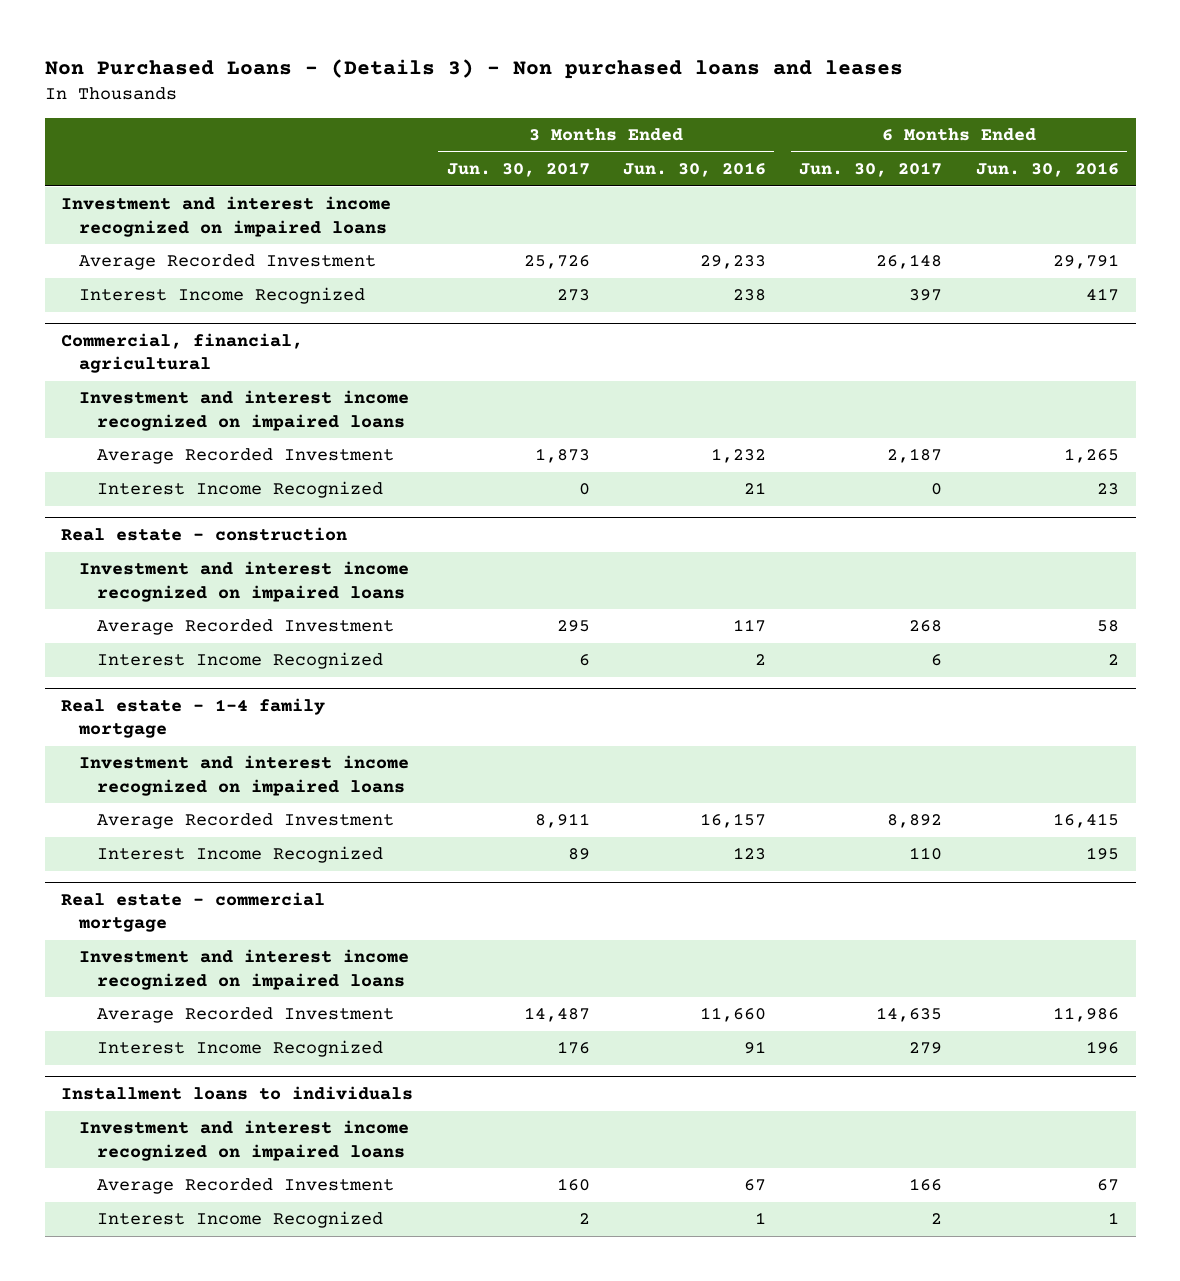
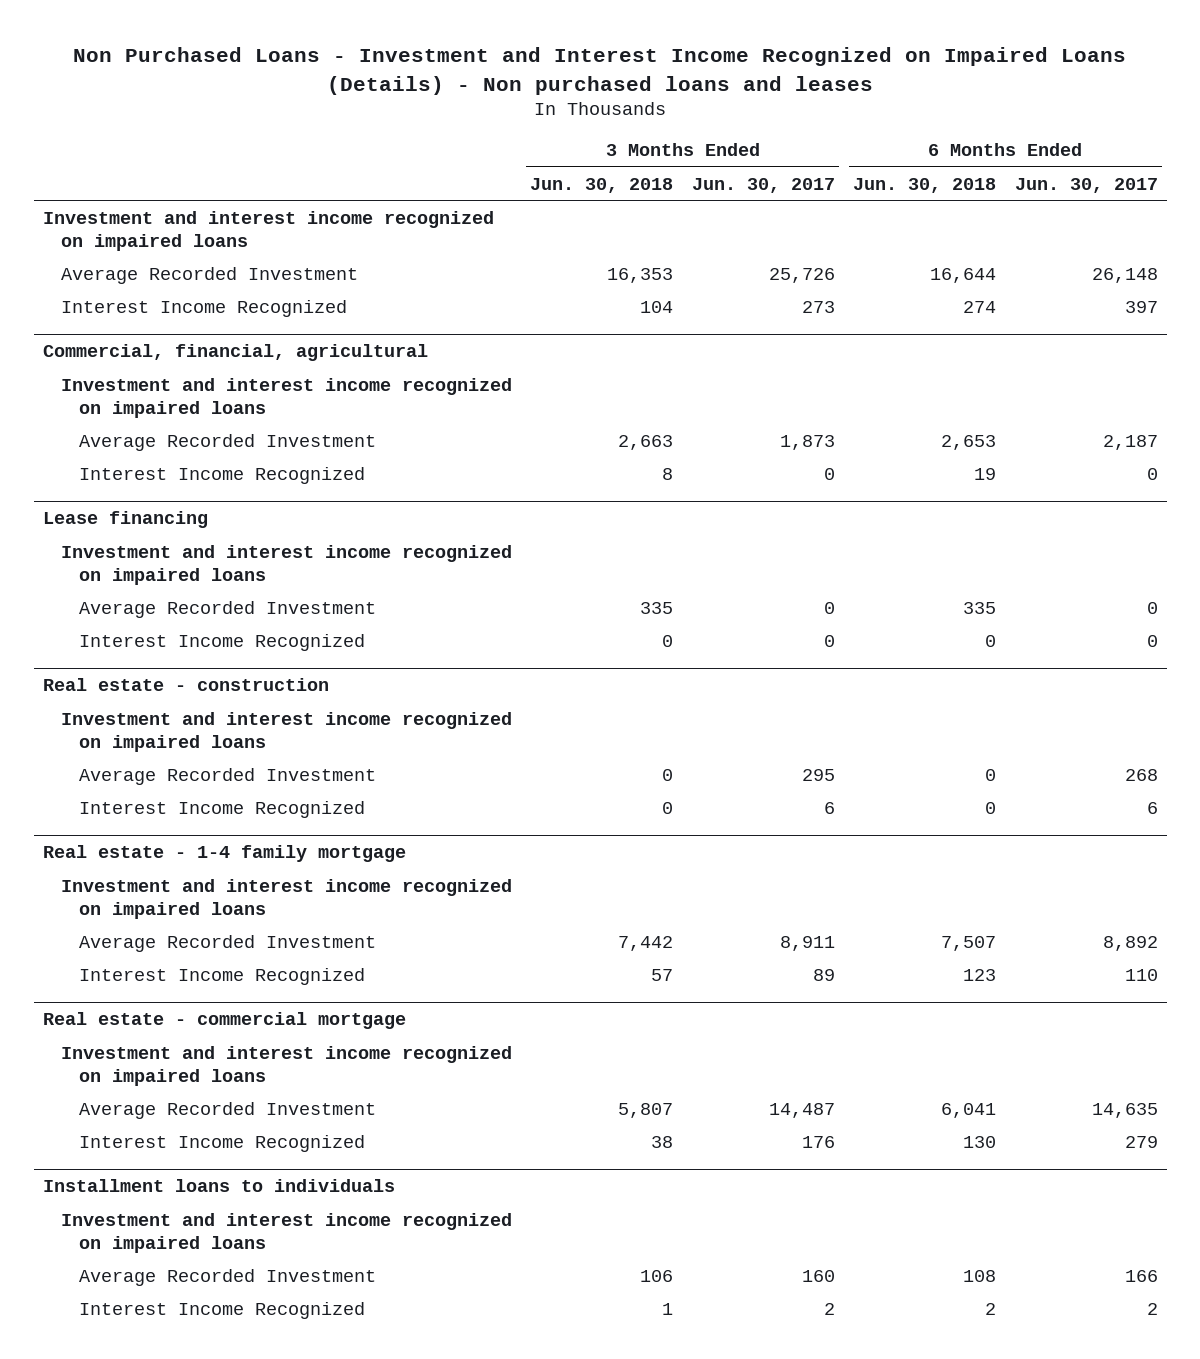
[44,58,903,79] Non Purchased Loans - (Details 3) - Non purchased loans and leases -> [73,47,1127,95] Non Purchased Loans - Investment and Interest Income Recognized on Impaired Loans (Details) - Non purchased loans and leases
[623,162,767,178] Jun. 30, 2016 -> none
[975,162,1119,178] Jun. 30, 2016 -> none
none -> [530,177,674,193] Jun. 30, 2018
none -> [853,177,997,193] Jun. 30, 2018
none -> [42,511,208,529] Lease financing
none -> [60,544,512,585] Investment and interest income recognized on impaired loans
none -> [79,600,377,618] Average Recorded Investment
none -> [79,633,366,651] Interest Income Recognized

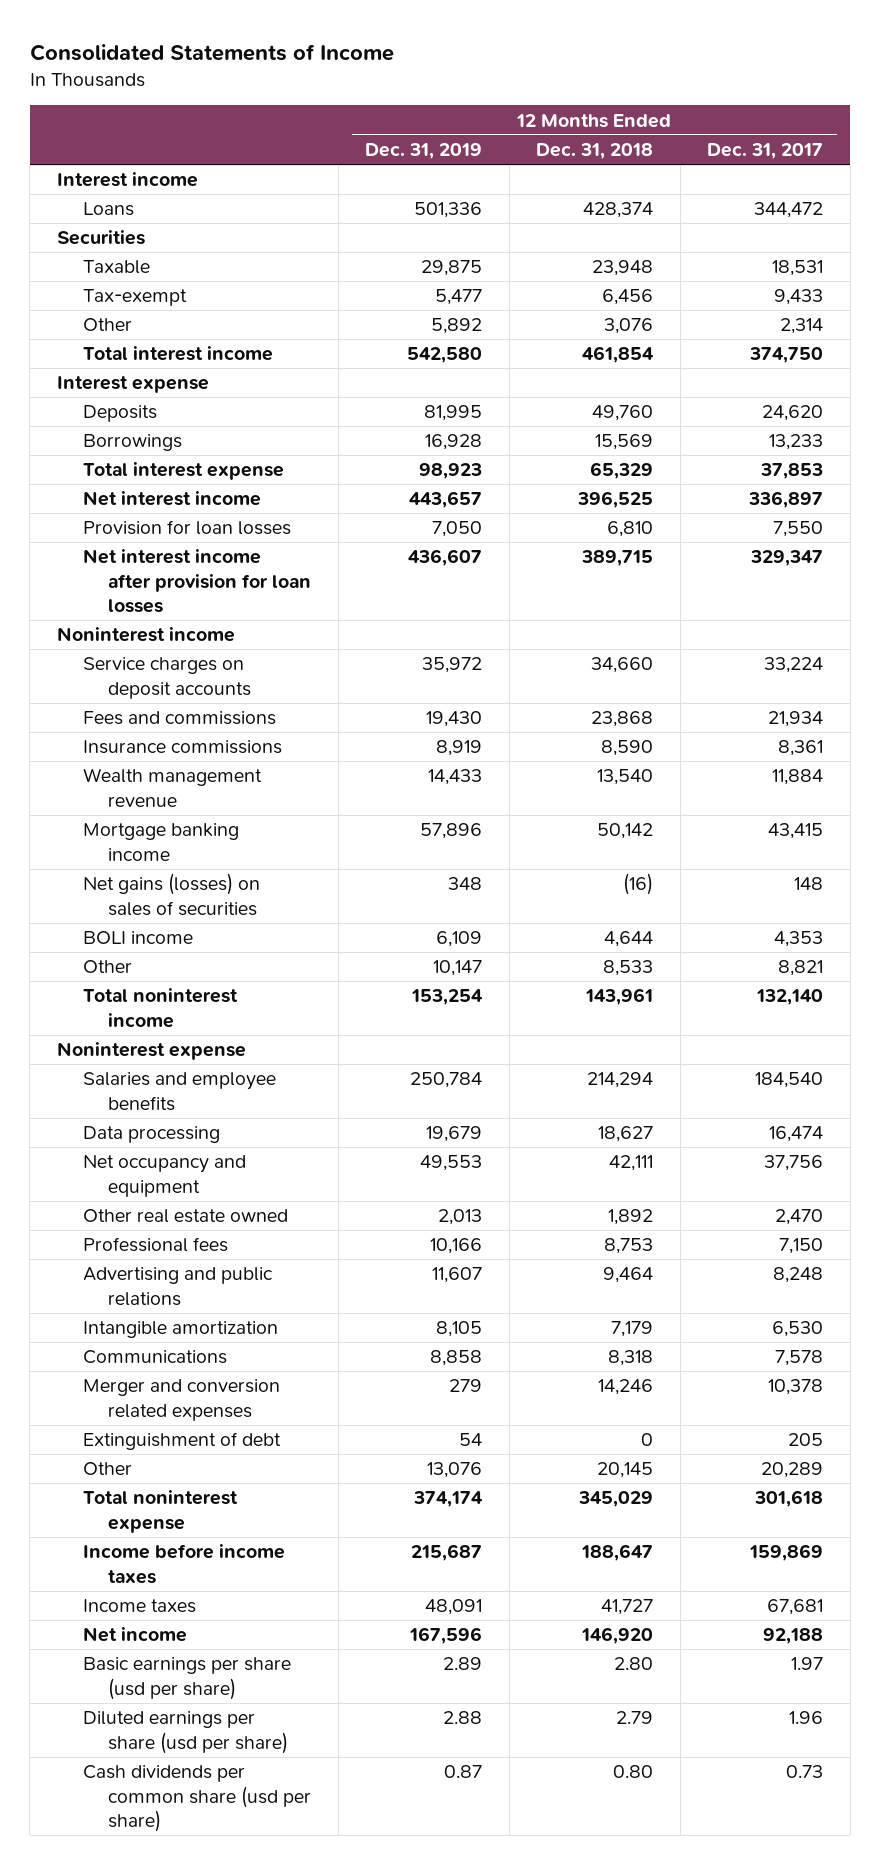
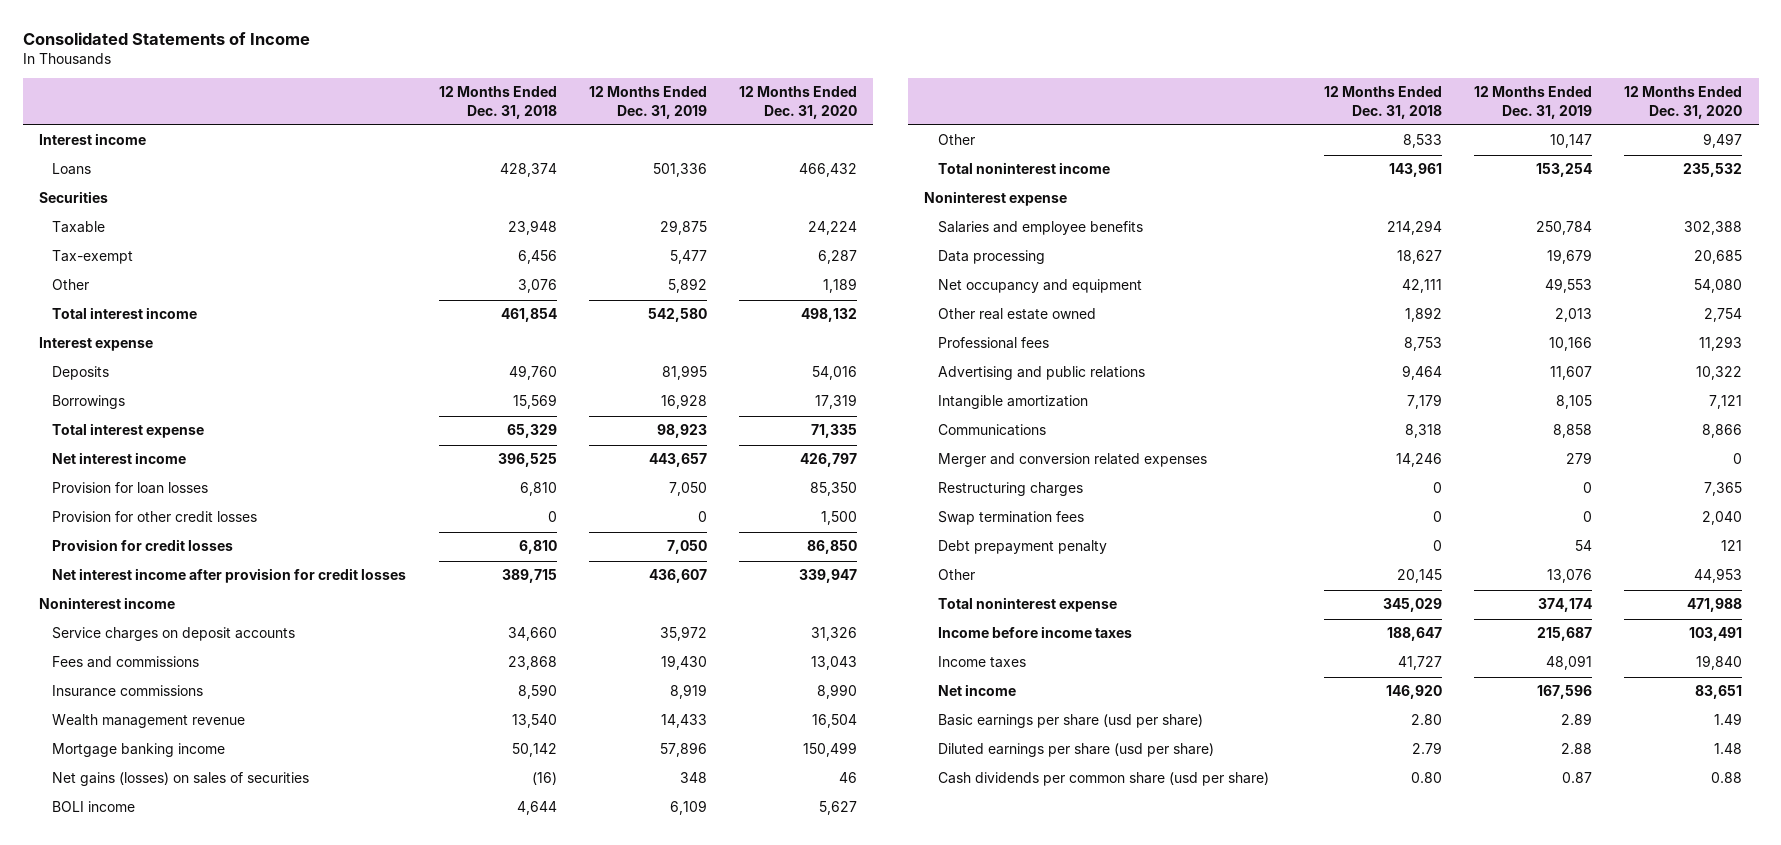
[707,143,824,160] Dec. 31, 2017 -> none
none -> [738,86,857,119] 12 Months Ended Dec. 31, 2020
none -> [52,511,258,523] Provision for other credit losses
none -> [52,539,234,552] Provision for credit losses
[82,549,312,613] Net interest income after provision for loan losses -> [52,568,407,584] Net interest income after provision for credit losses
none -> [937,482,1083,497] Restructuring charges
none -> [937,511,1084,526] Swap termination fees
[82,1432,281,1451] Extinguishment of debt -> [937,540,1107,555] Debt prepayment penalty

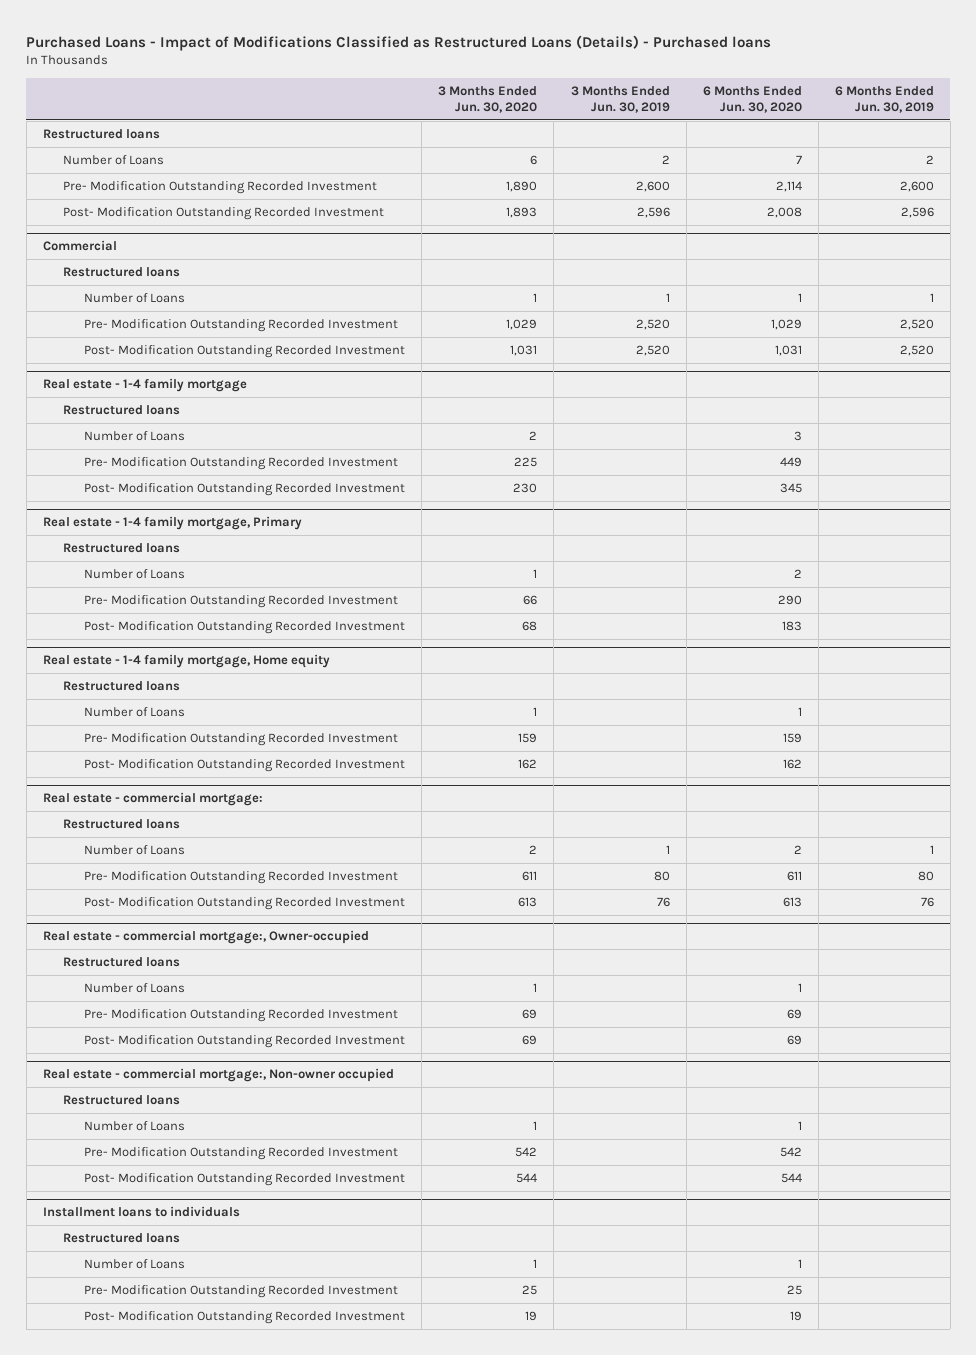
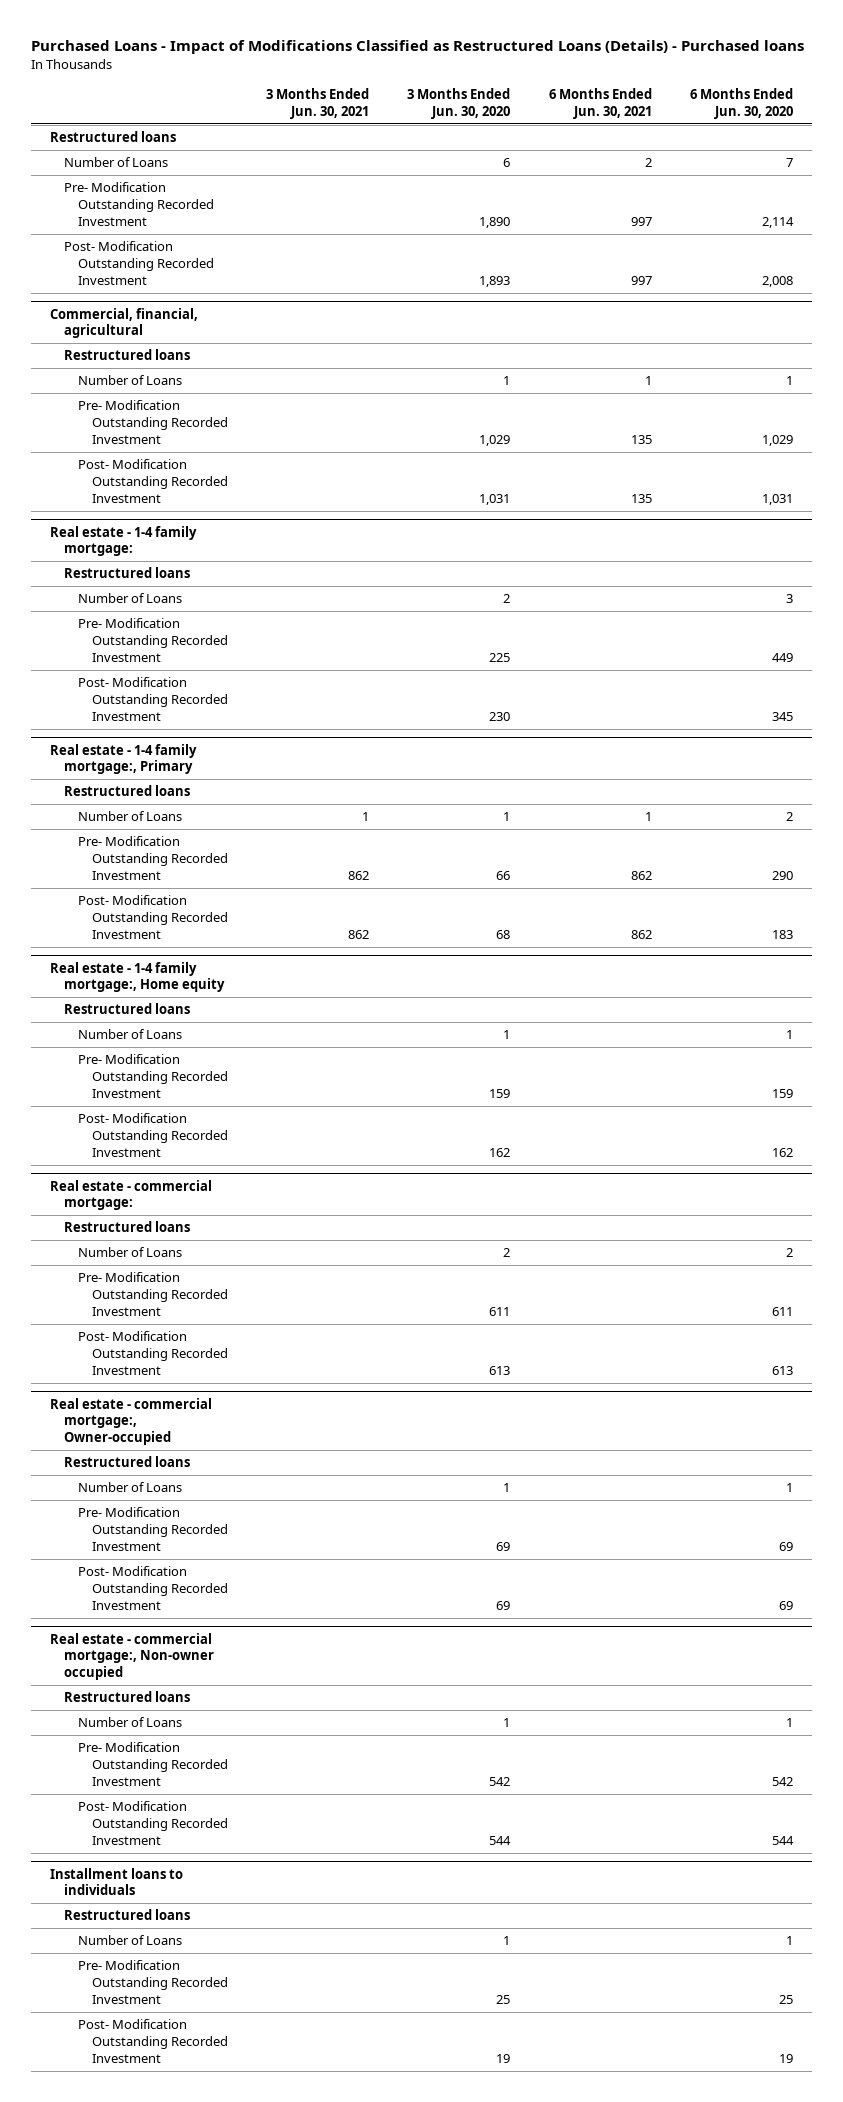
[570,85,670,114] 3 Months Ended Jun. 30, 2019 -> none
[834,85,934,114] 6 Months Ended Jun. 30, 2019 -> none
none -> [266,87,370,119] 3 Months Ended Jun. 30, 2021
none -> [548,87,652,119] 6 Months Ended Jun. 30, 2021
[42,240,117,252] Commercial -> [50,307,199,339] Commercial, financial, agricultural
[42,378,247,393] Real estate - 1-4 family mortgage -> [50,525,198,557] Real estate - 1-4 family mortgage:
[42,516,302,531] Real estate - 1-4 family mortgage, Primary -> [50,743,198,775] Real estate - 1-4 family mortgage:, Primary
[42,654,330,669] Real estate - 1-4 family mortgage, Home equity -> [50,961,225,993] Real estate - 1-4 family mortgage:, Home equity

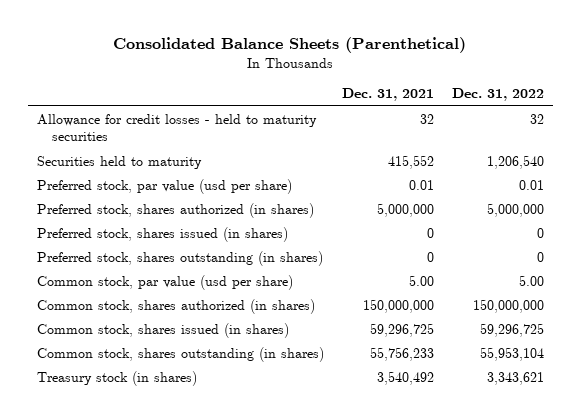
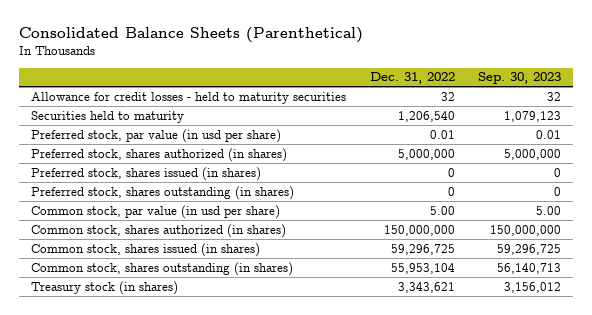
[341,88,434,102] Dec. 31, 2021 -> none
none -> [478,72,562,85] Sep. 30, 2023
[36,178,292,194] Preferred stock, par value (usd per share) -> [30,128,281,143] Preferred stock, par value (in usd per share)
[36,274,293,290] Common stock, par value (usd per share) -> [30,204,280,219] Common stock, par value (in usd per share)

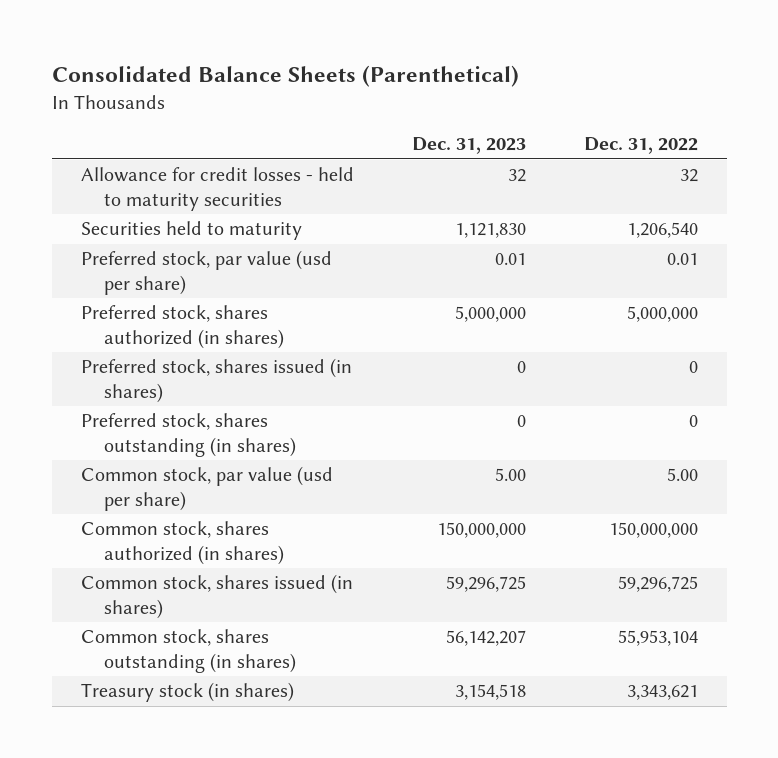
[478,72,562,85] Sep. 30, 2023 -> none
none -> [411,137,526,155] Dec. 31, 2023
[30,128,281,143] Preferred stock, par value (in usd per share) -> [80,250,332,295] Preferred stock, par value (usd per share)
[30,204,280,219] Common stock, par value (in usd per share) -> [80,466,333,511] Common stock, par value (usd per share)

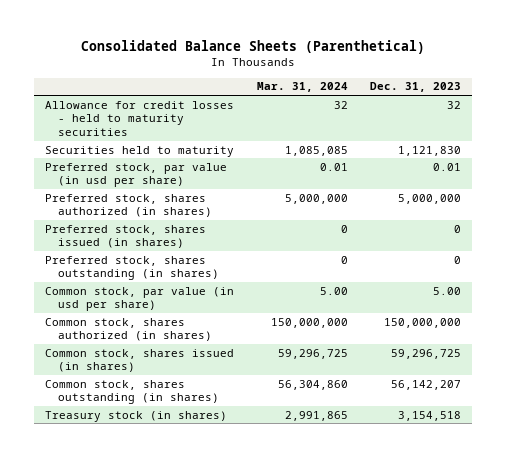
[583,137,698,155] Dec. 31, 2022 -> none
none -> [256,82,348,93] Mar. 31, 2024
[80,250,332,295] Preferred stock, par value (usd per share) -> [45,162,228,188] Preferred stock, par value (in usd per share)
[80,466,333,511] Common stock, par value (usd per share) -> [45,286,235,312] Common stock, par value (in usd per share)

